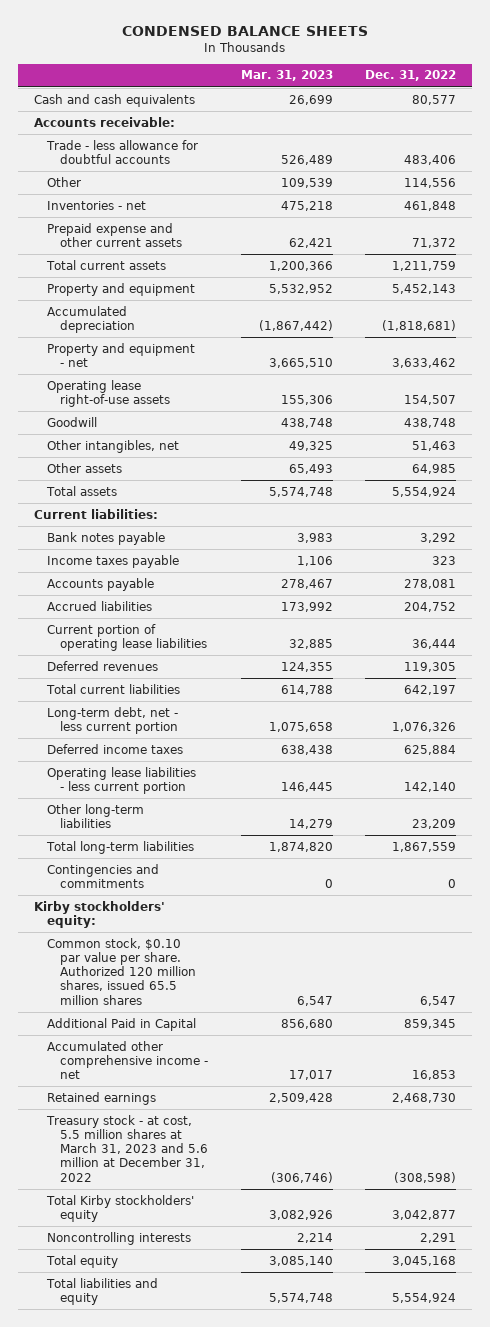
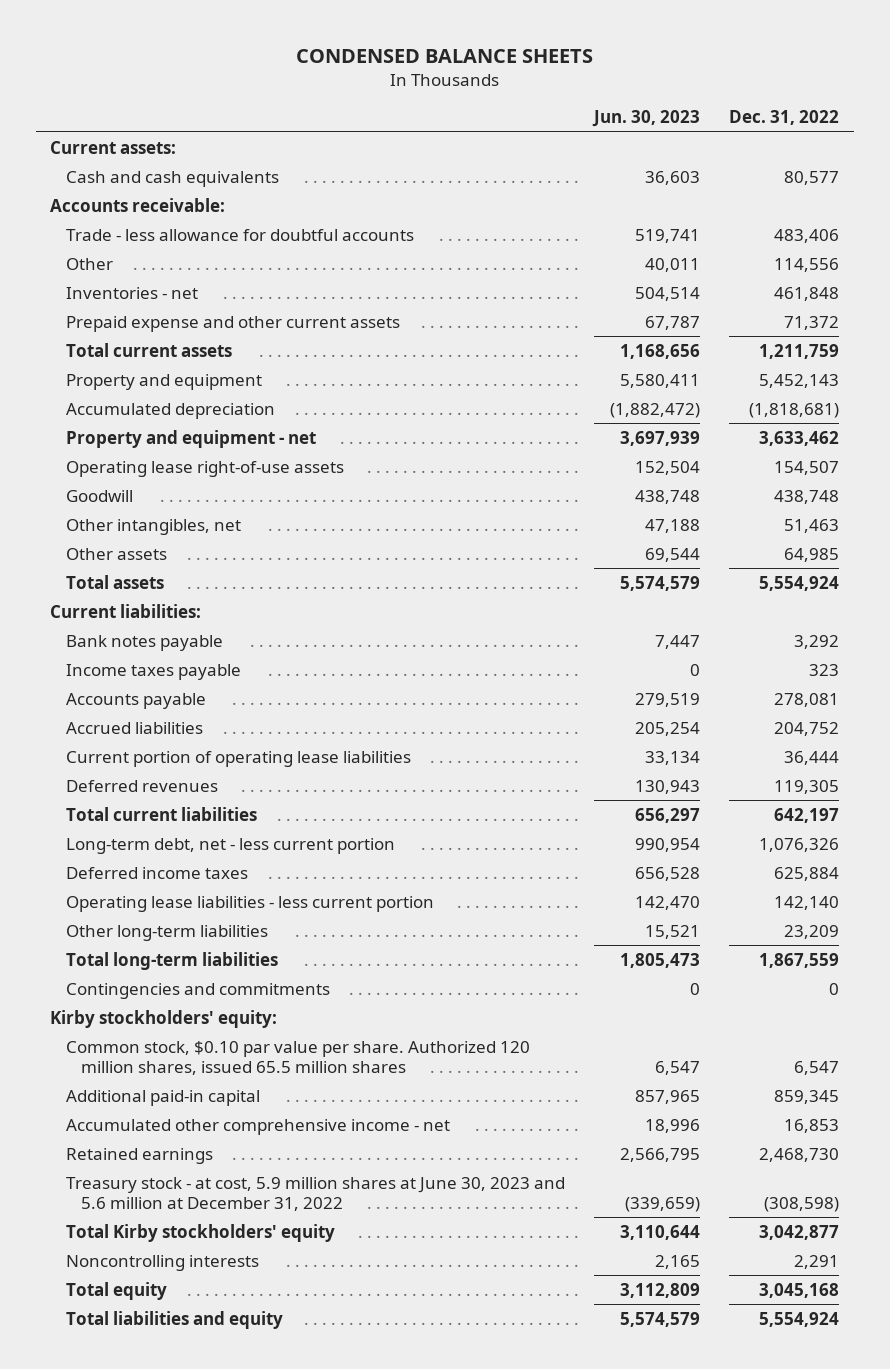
[240,70,333,82] Mar. 31, 2023 -> none
none -> [592,110,701,128] Jun. 30, 2023
none -> [50,140,177,154] Current assets:
[47,1017,197,1031] Additional Paid in Capital -> [65,1089,260,1106] Additional paid-in capital
[46,1114,209,1182] Treasury stock - at cost, 5.5 million shares at March 31, 2023 and 5.6 million at December 31, 2022 -> [65,1176,565,1211] Treasury stock - at cost, 5.9 million shares at June 30, 2023 and 5.6 million at December 31, 2022

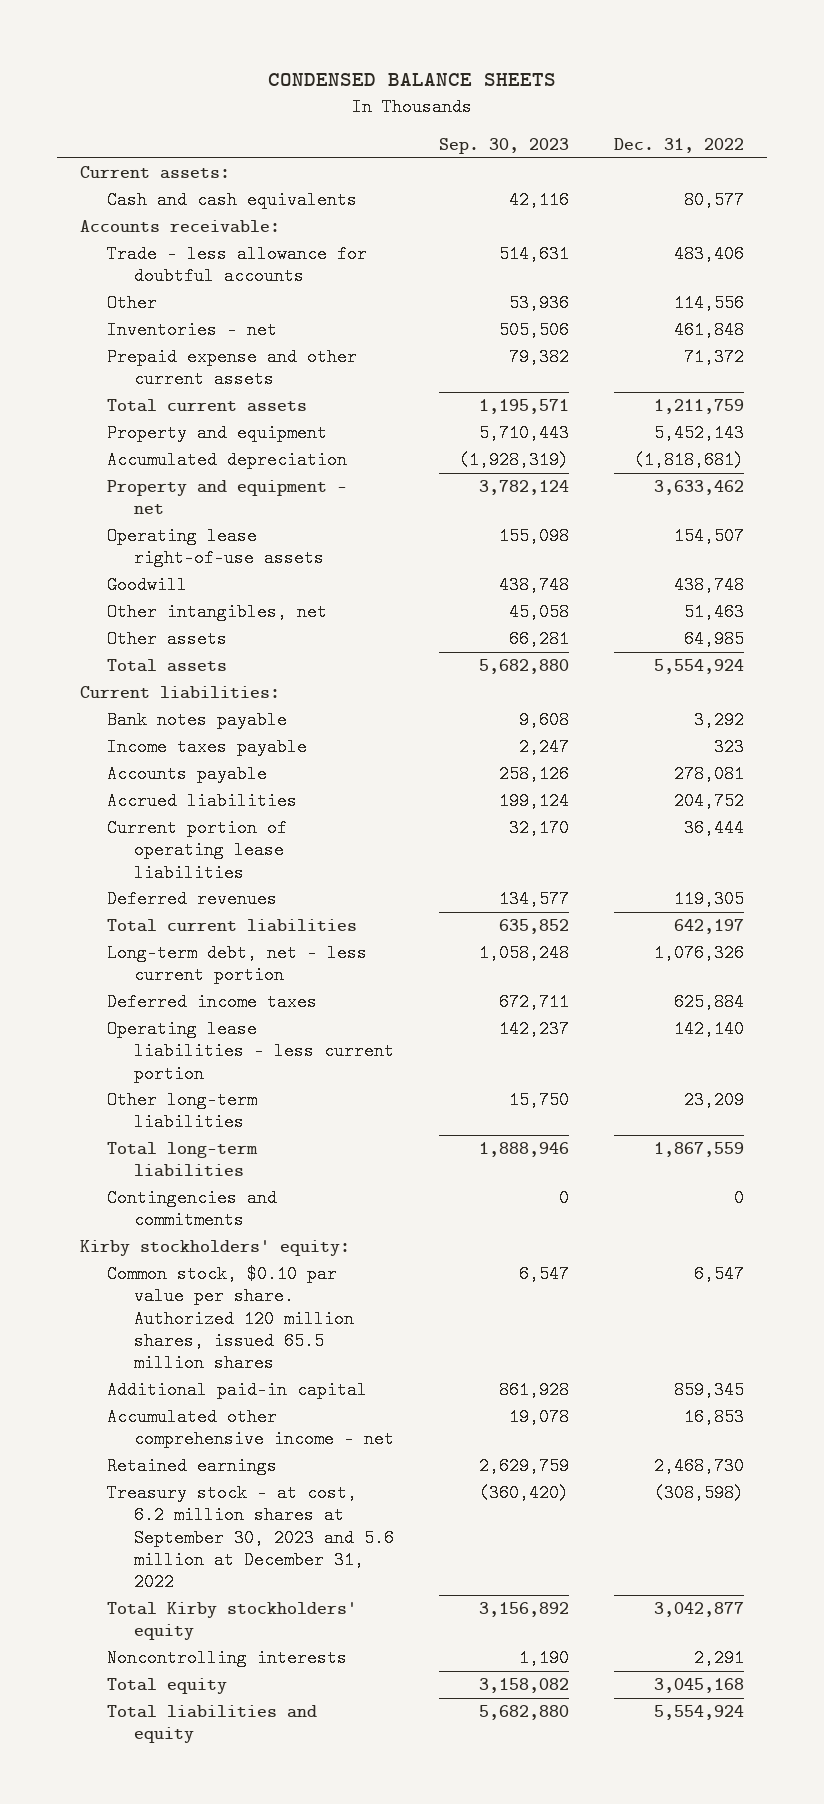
[592,110,701,128] Jun. 30, 2023 -> none
none -> [439,138,570,155] Sep. 30, 2023
[65,1176,565,1211] Treasury stock - at cost, 5.9 million shares at June 30, 2023 and 5.6 million at December 31, 2022 -> [107,1484,395,1591] Treasury stock - at cost, 6.2 million shares at September 30, 2023 and 5.6 million at December 31, 2022

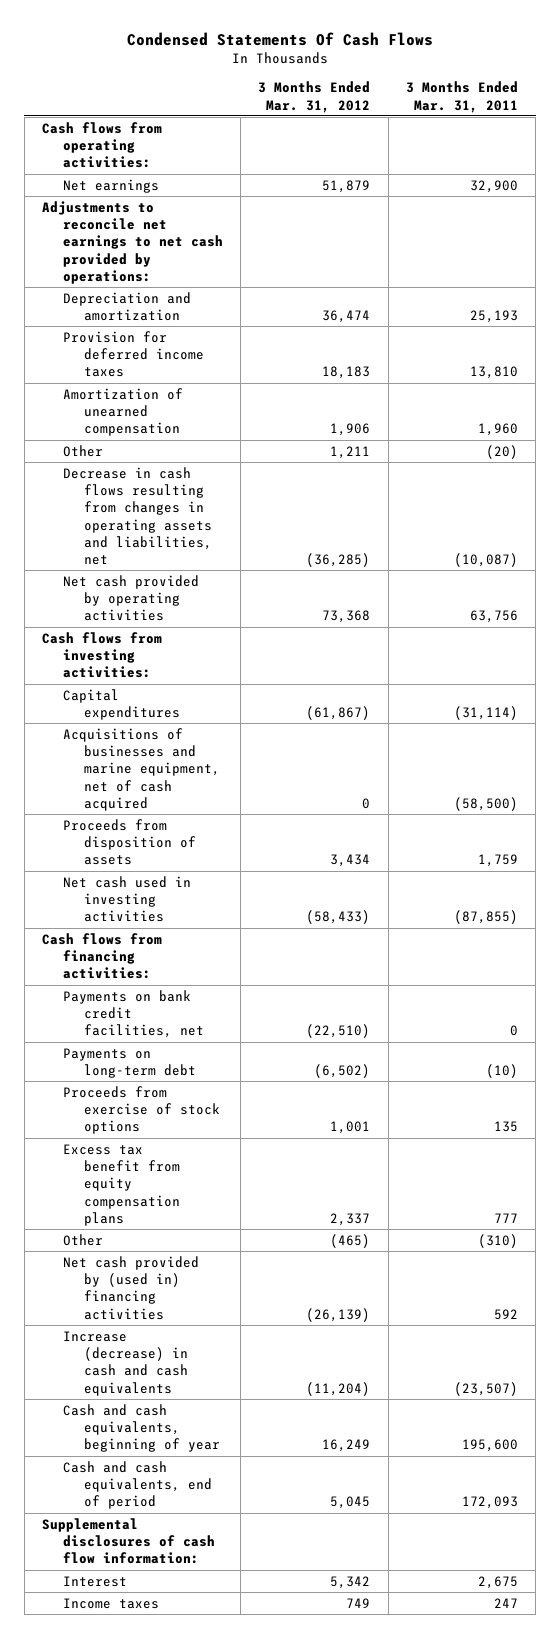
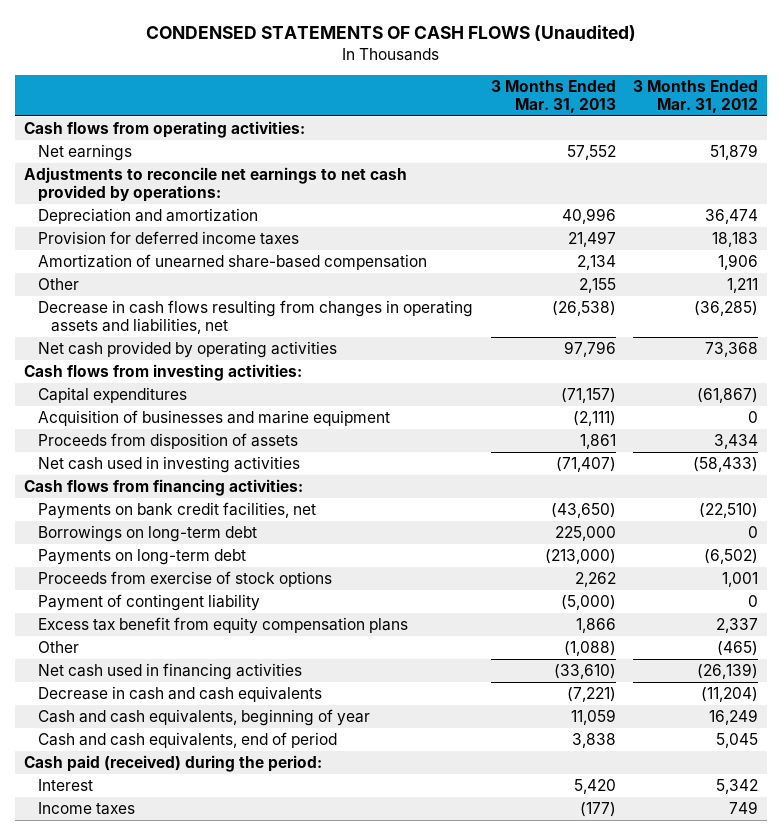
[126,32,433,47] Condensed Statements Of Cash Flows -> [146,25,637,42] CONDENSED STATEMENTS OF CASH FLOWS (Unaudited)
[405,81,518,113] 3 Months Ended Mar. 31, 2011 -> none
none -> [490,80,616,114] 3 Months Ended Mar. 31, 2013
[63,387,184,437] Amortization of unearned compensation -> [37,253,427,270] Amortization of unearned share-based compensation
[63,727,221,811] Acquisitions of businesses and marine equipment, net of cash acquired -> [37,409,390,426] Acquisition of businesses and marine equipment
none -> [37,524,257,542] Borrowings on long-term debt
none -> [37,593,260,611] Payment of contingent liability
[63,1255,200,1320] Net cash provided by (used in) financing activities -> [37,662,302,680] Net cash used in financing activities
[63,1330,189,1396] Increase (decrease) in cash and cash equivalents -> [37,685,322,702] Decrease in cash and cash equivalents
[42,1517,216,1565] Supplemental disclosures of cash flow information: -> none
none -> [24,754,323,772] Cash paid (received) during the period:

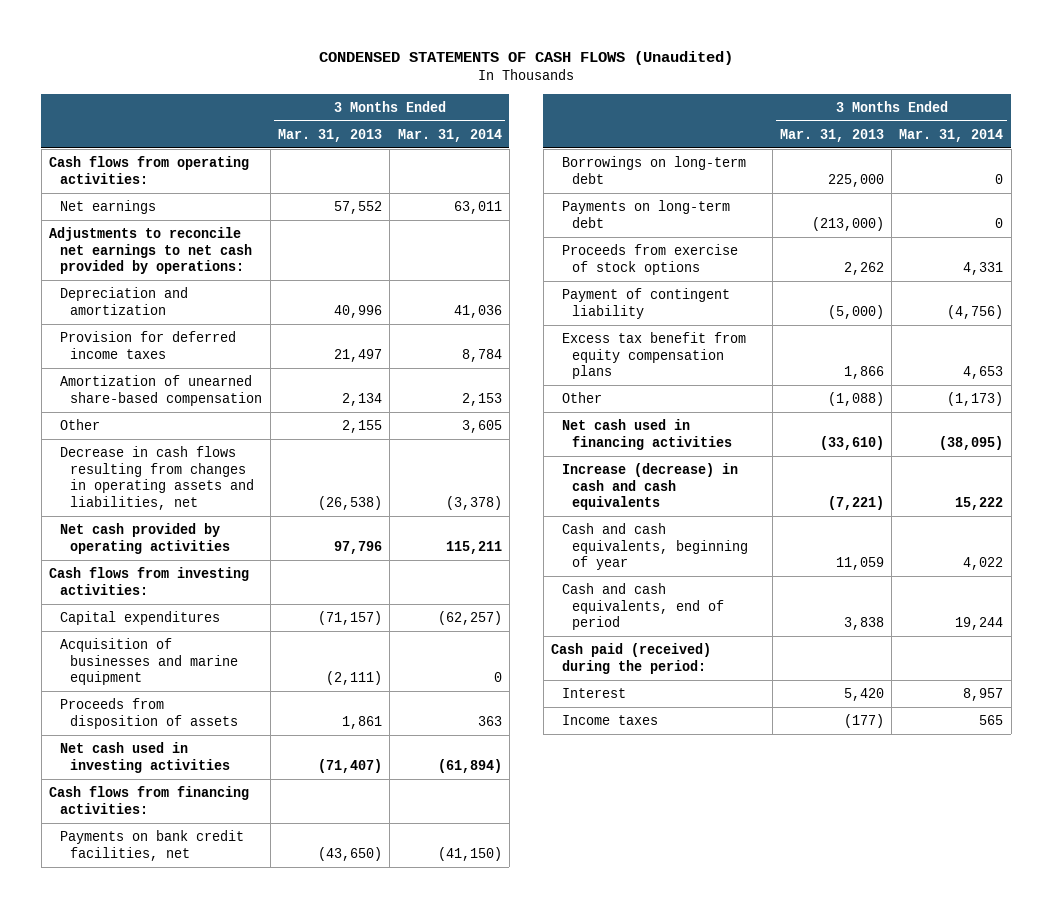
[633,80,759,114] 3 Months Ended Mar. 31, 2012 -> none
none -> [397,128,502,142] Mar. 31, 2014
[37,685,322,702] Decrease in cash and cash equivalents -> [561,462,738,511] Increase (decrease) in cash and cash equivalents

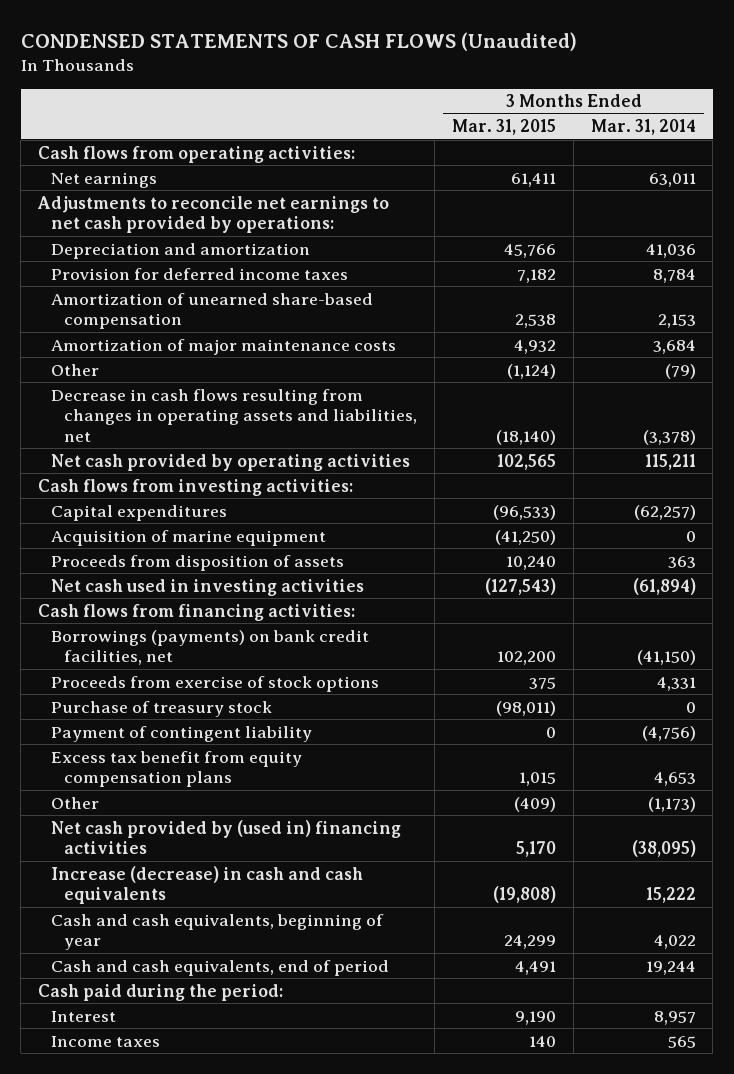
[277,128,382,142] Mar. 31, 2013 -> none
none -> [451,119,556,136] Mar. 31, 2015
none -> [51,338,397,355] Amortization of major maintenance costs
[461,419,502,433] 3,605 -> [664,363,696,379] (79)
[59,637,239,686] Acquisition of businesses and marine equipment -> [51,529,327,546] Acquisition of marine equipment
[561,155,746,184] Borrowings on long-term debt -> none
[561,199,730,228] Payments on long-term debt -> none
[59,829,244,861] Payments on bank credit facilities, net -> [51,629,370,666] Borrowings (payments) on bank credit facilities, net
none -> [51,700,273,717] Purchase of treasury stock
[561,418,733,450] Net cash used in financing activities -> [51,819,402,855] Net cash provided by (used in) financing activities
[550,642,711,674] Cash paid (received) during the period: -> [38,983,284,1001] Cash paid during the period:

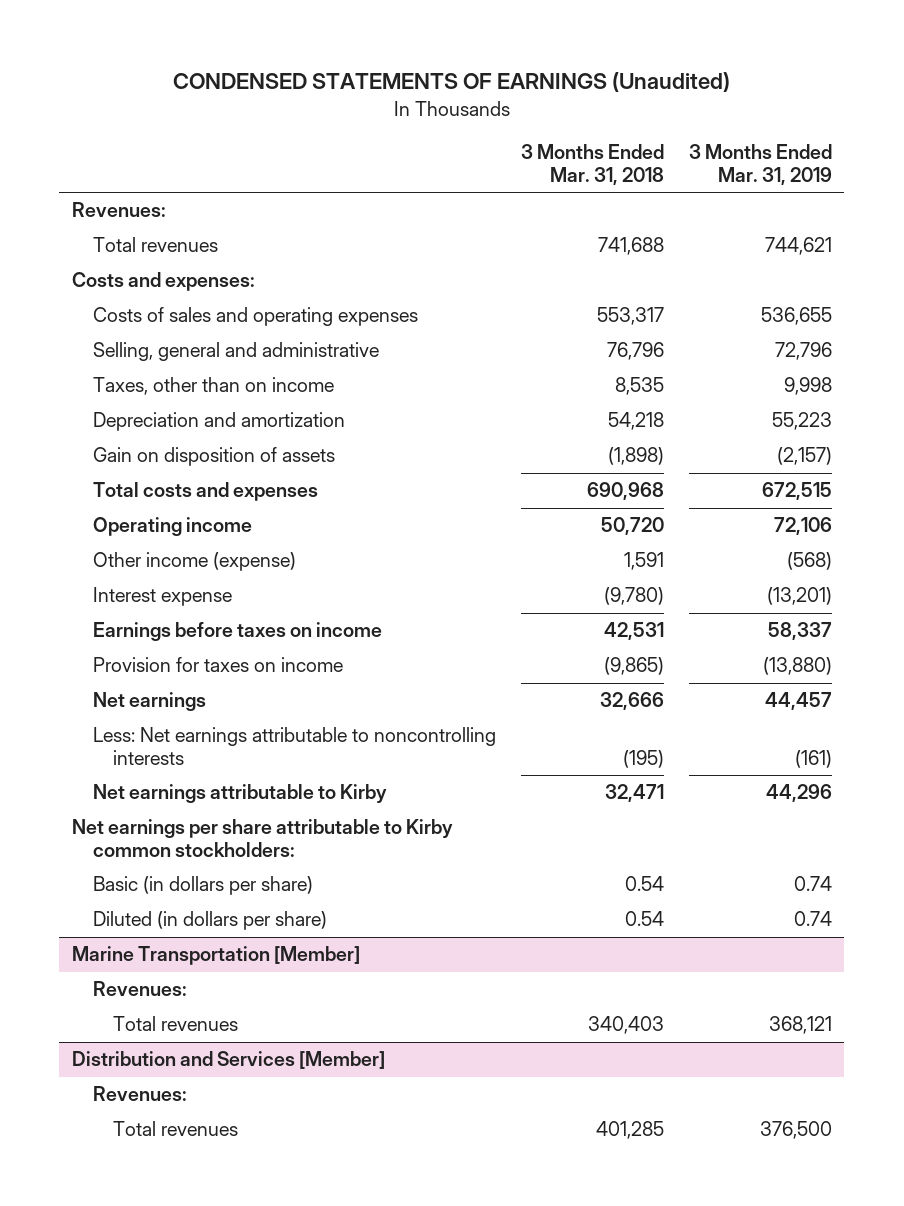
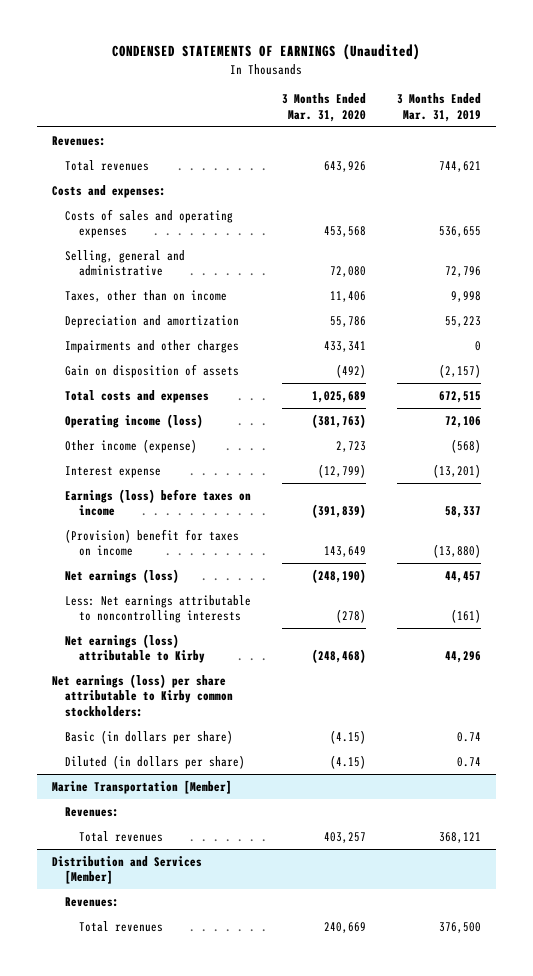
[520,144,664,185] 3 Months Ended Mar. 31, 2018 -> none
none -> [281,93,366,122] 3 Months Ended Mar. 31, 2020
none -> [65,340,240,354] Impairments and other charges
[92,517,252,537] Operating income -> [65,414,204,429] Operating income (loss)
[92,622,382,642] Earnings before taxes on income -> [65,489,252,517] Earnings (loss) before taxes on income
[92,657,343,673] Provision for taxes on income -> [65,529,240,557] (Provision) benefit for taxes on income
[92,692,206,712] Net earnings -> [65,569,180,584] Net earnings (loss)
[92,784,387,804] Net earnings attributable to Kirby -> [65,634,205,664] Net earnings (loss) attributable to Kirby
[72,819,454,857] Net earnings per share attributable to Kirby common stockholders: -> [51,674,234,717] Net earnings (loss) per share attributable to Kirby common stockholders:

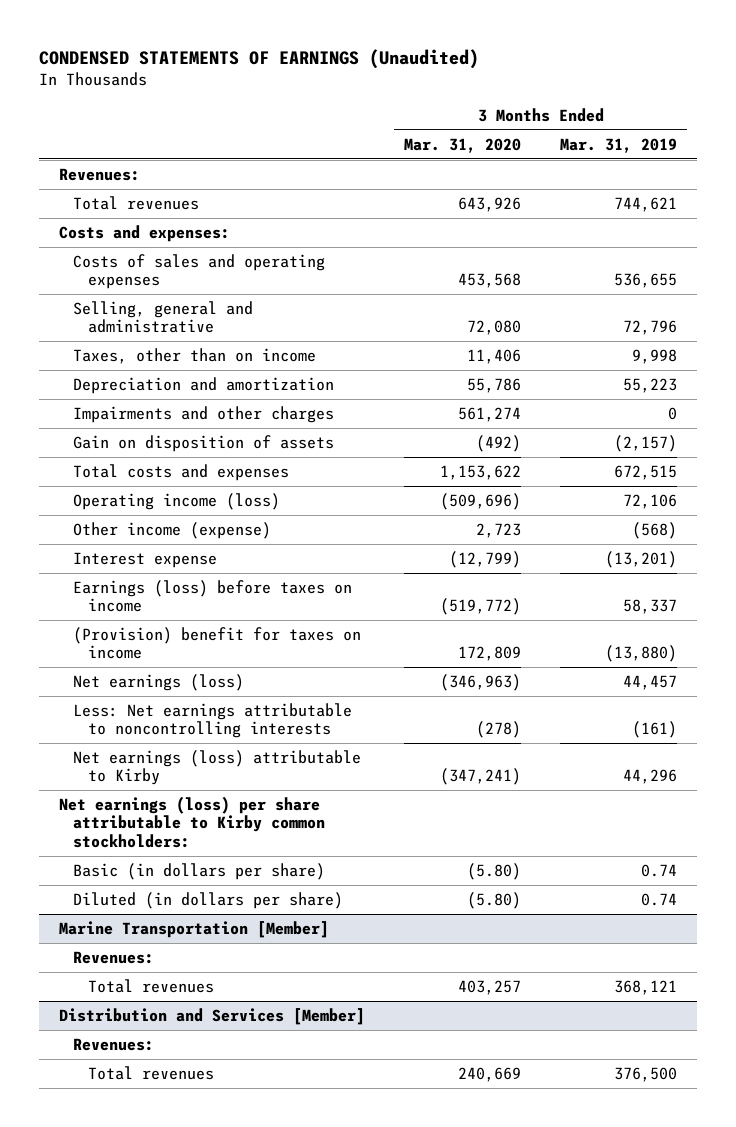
[323,341,366,353] 433,341 -> [457,406,521,422] 561,274
[311,391,366,404] 1,025,689 -> [439,464,521,480] 1,153,622
[311,414,366,429] (381,763) -> [439,492,521,510] (509,696)
[311,504,366,519] (391,839) -> [439,598,521,616] (519,772)
[323,546,366,558] 143,649 -> [457,646,521,662] 172,809
[311,569,366,584] (248,190) -> [439,673,521,691] (346,963)
[311,649,366,664] (248,468) -> [439,768,521,786] (347,241)
[329,730,366,745] (4.15) -> [466,862,521,880] (5.80)
[329,755,366,770] (4.15) -> [466,891,521,909] (5.80)

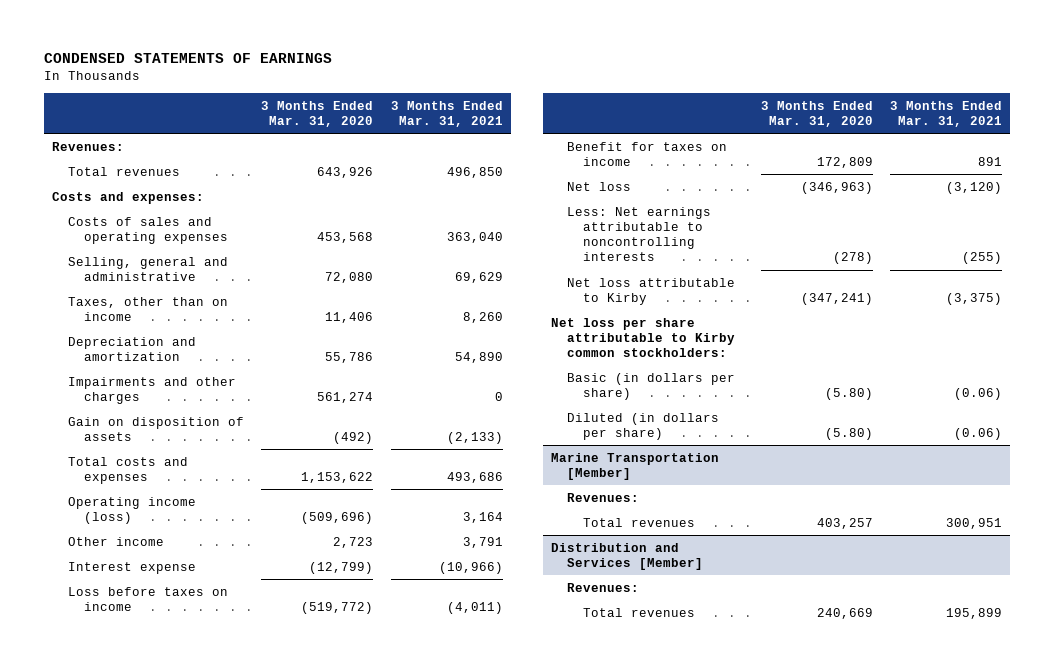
[39,48,480,69] CONDENSED STATEMENTS OF EARNINGS (Unaudited) -> [43,53,332,64] CONDENSED STATEMENTS OF EARNINGS
[560,137,678,153] Mar. 31, 2019 -> none
none -> [390,100,503,128] 3 Months Ended Mar. 31, 2021
[73,521,272,539] Other income (expense) -> [68,536,165,546] Other income
[73,579,353,613] Earnings (loss) before taxes on income -> [68,586,229,611] Loss before taxes on income
[73,626,362,660] (Provision) benefit for taxes on income -> [567,141,728,166] Benefit for taxes on income
[73,673,245,691] Net earnings (loss) -> [567,181,632,191] Net loss
[73,749,362,786] Net earnings (loss) attributable to Kirby -> [567,277,736,305] Net loss attributable to Kirby
[58,795,326,848] Net earnings (loss) per share attributable to Kirby common stockholders: -> [551,317,736,358] Net loss per share attributable to Kirby common stockholders:

